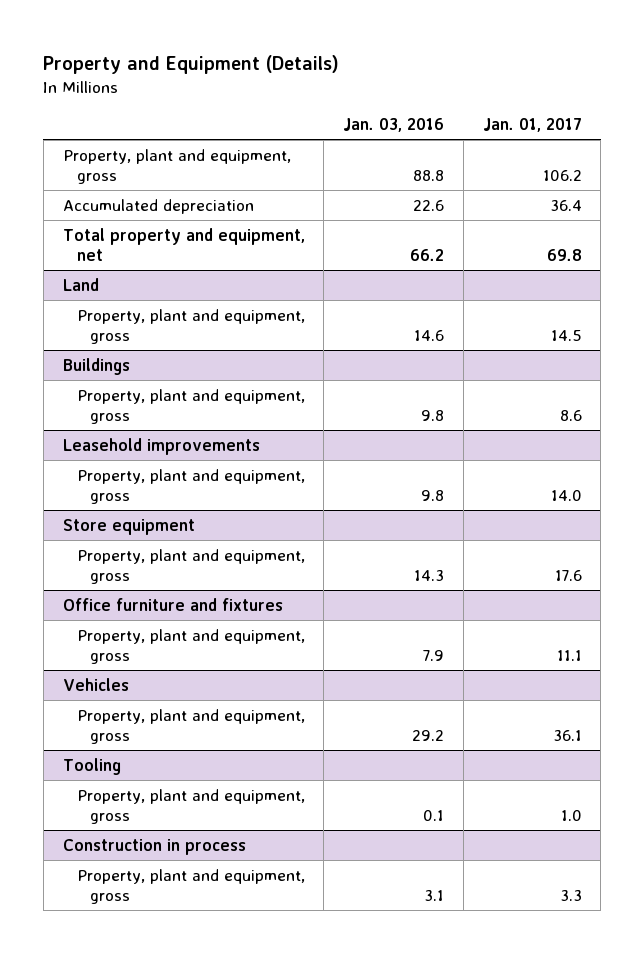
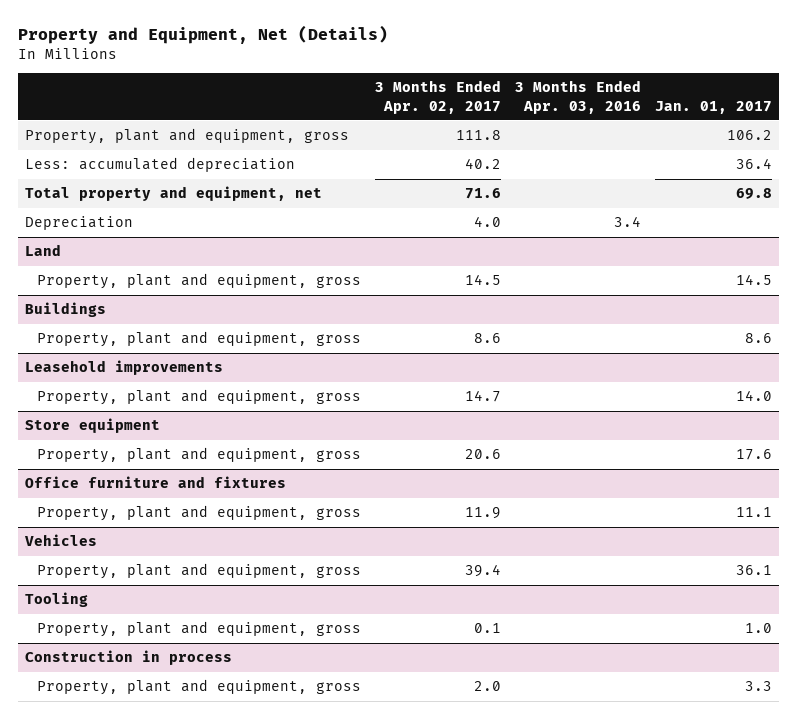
[43,54,340,74] Property and Equipment (Details) -> [18,25,389,45] Property and Equipment, Net (Details)
[343,118,445,133] Jan. 03, 2016 -> none
none -> [374,80,501,114] 3 Months Ended Apr. 02, 2017
none -> [514,80,641,114] 3 Months Ended Apr. 03, 2016
[62,198,254,214] Accumulated depreciation -> [25,157,296,173] Less: accumulated depreciation
none -> [25,216,134,231] Depreciation

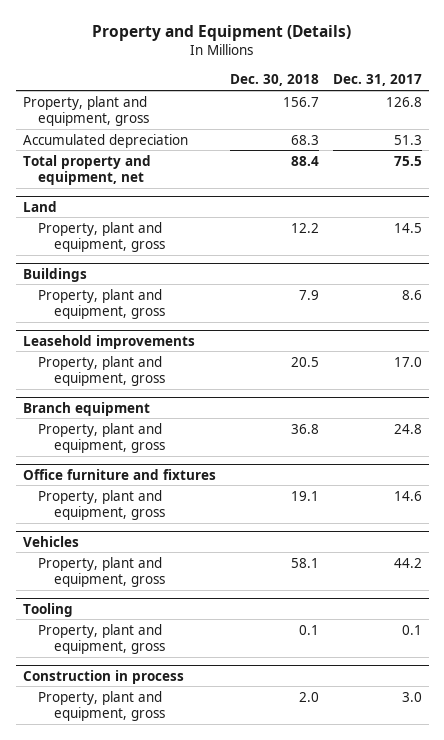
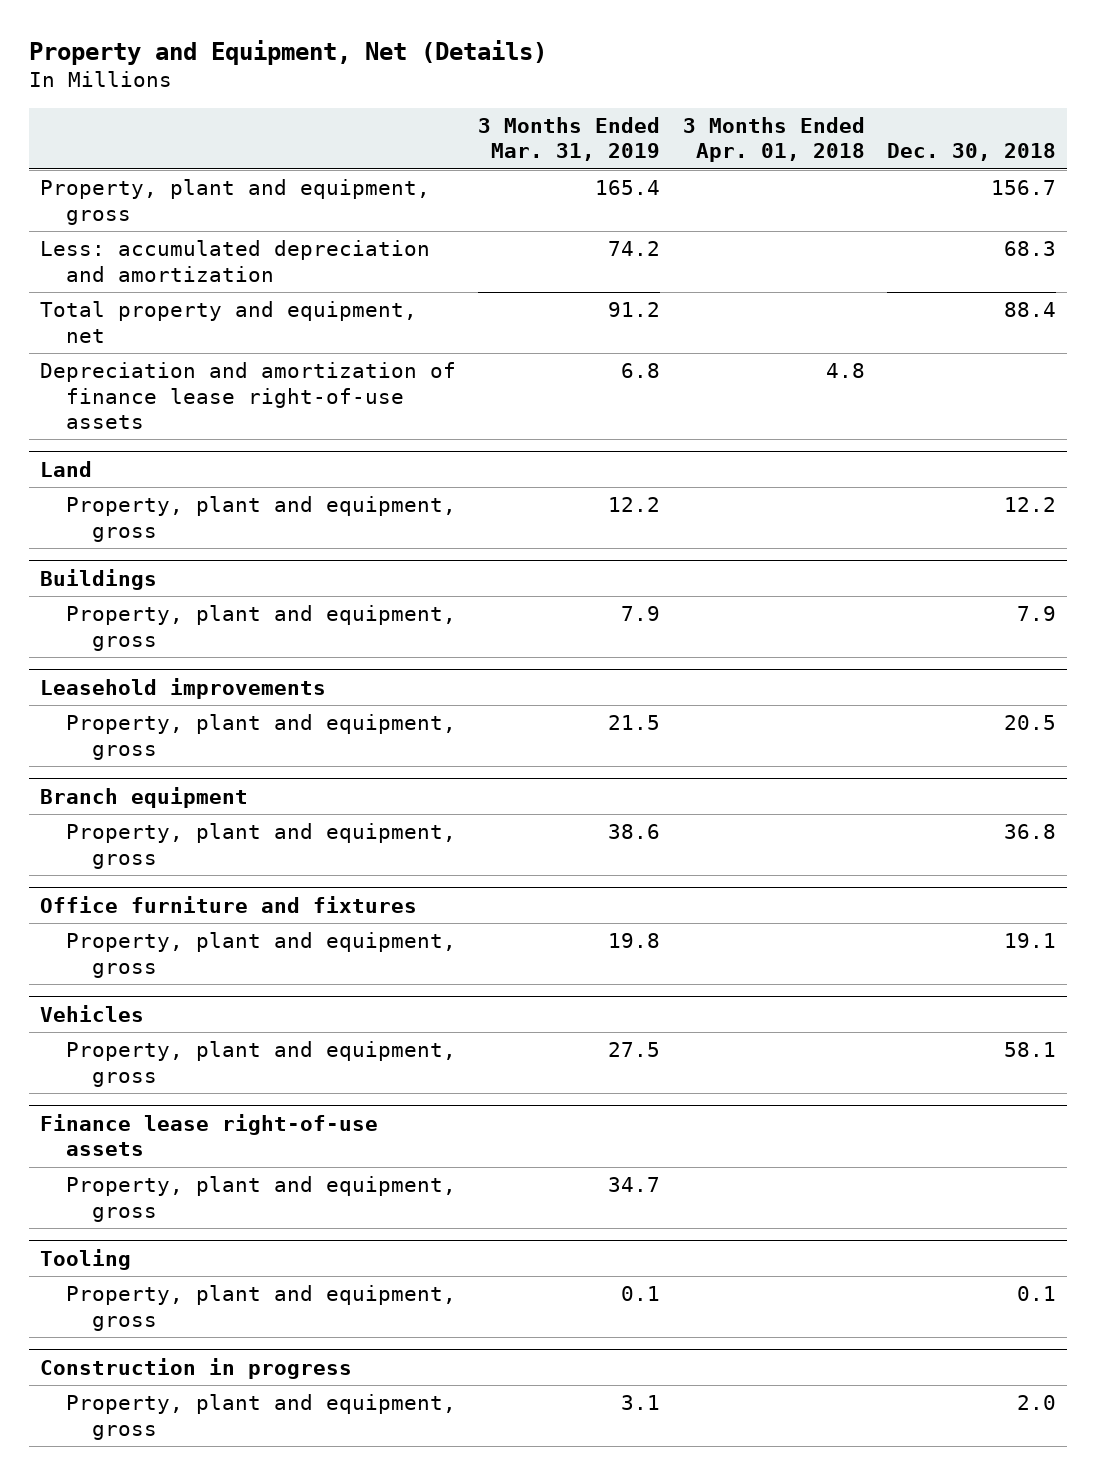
[92,24,352,41] Property and Equipment (Details) -> [28,40,547,66] Property and Equipment, Net (Details)
[332,74,422,87] Dec. 31, 2017 -> none
none -> [478,116,661,162] 3 Months Ended Mar. 31, 2019
none -> [682,116,865,163] 3 Months Ended Apr. 01, 2018
[22,133,188,148] Accumulated depreciation -> [39,240,430,282] Less: accumulated depreciation and amortization
none -> [39,362,456,429] Depreciation and amortization of finance lease right-of-use assets
none -> [39,1113,378,1157] Finance lease right-of-use assets
none -> [66,1176,457,1222] Property, plant and equipment, gross
[22,669,184,684] Construction in process -> [39,1357,352,1379] Construction in progress

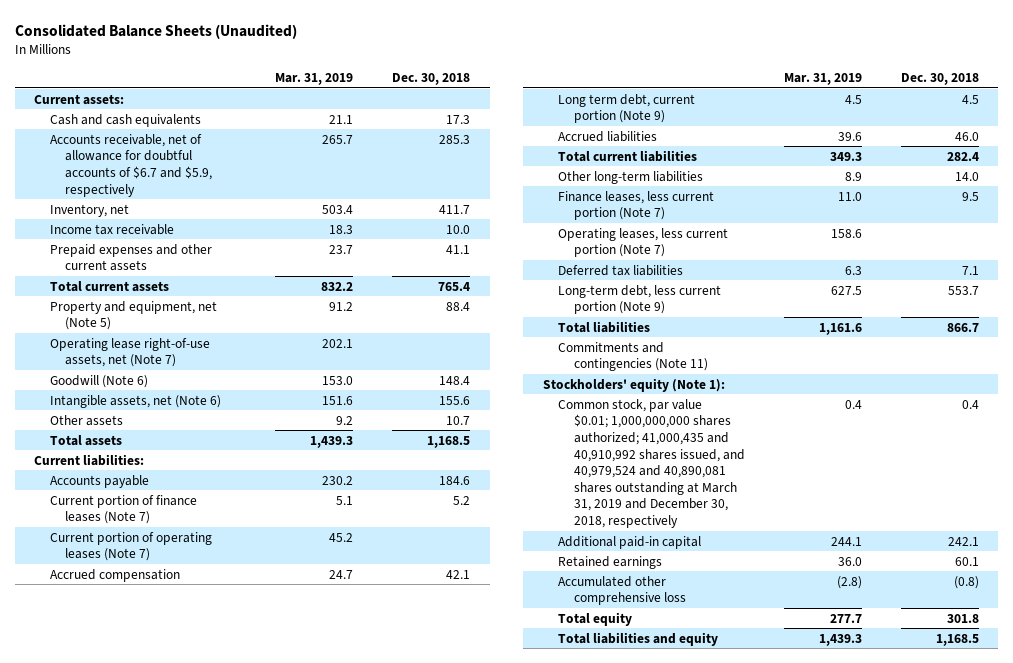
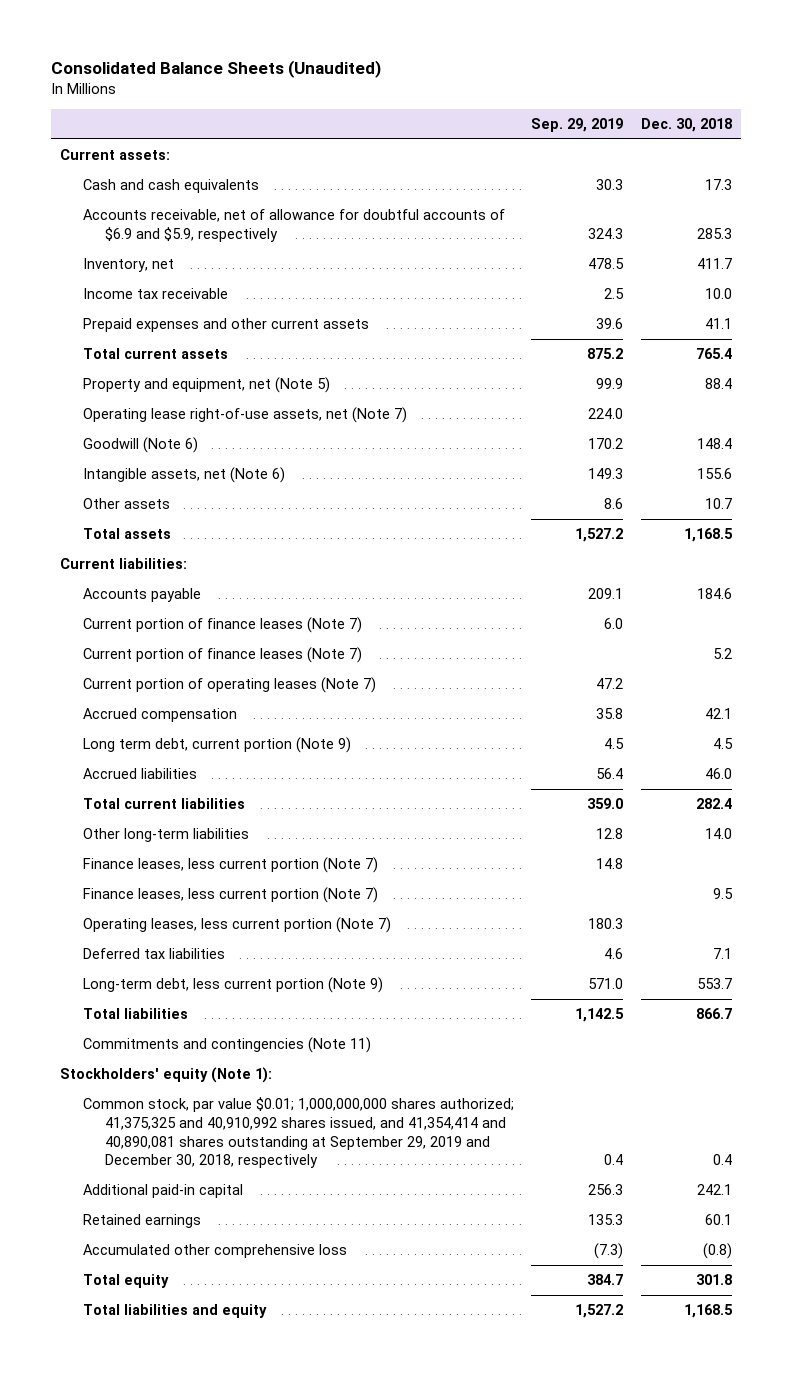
[275,73,354,86] Mar. 31, 2019 -> none
none -> [531,118,624,133] Sep. 29, 2019
[49,133,213,197] Accounts receivable, net of allowance for doubtful accounts of $6.7 and $5.9, respectively -> [82,209,505,243] Accounts receivable, net of allowance for doubtful accounts of $6.9 and $5.9, respectively
none -> [82,617,362,634] Current portion of finance leases (Note 7)
none -> [82,857,378,874] Finance leases, less current portion (Note 7)
[558,398,746,529] Common stock, par value $0.01; 1,000,000,000 shares authorized; 41,000,435 and 40,910,992 shares issued, and 40,979,524 and 40,890,081 shares outstanding at March 31, 2019 and December 30, 2018, respectively -> [82,1097,514,1169] Common stock, par value $0.01; 1,000,000,000 shares authorized; 41,375,325 and 40,910,992 shares issued, and 41,354,414 and 40,890,081 shares outstanding at September 29, 2019 and December 30, 2018, respectively

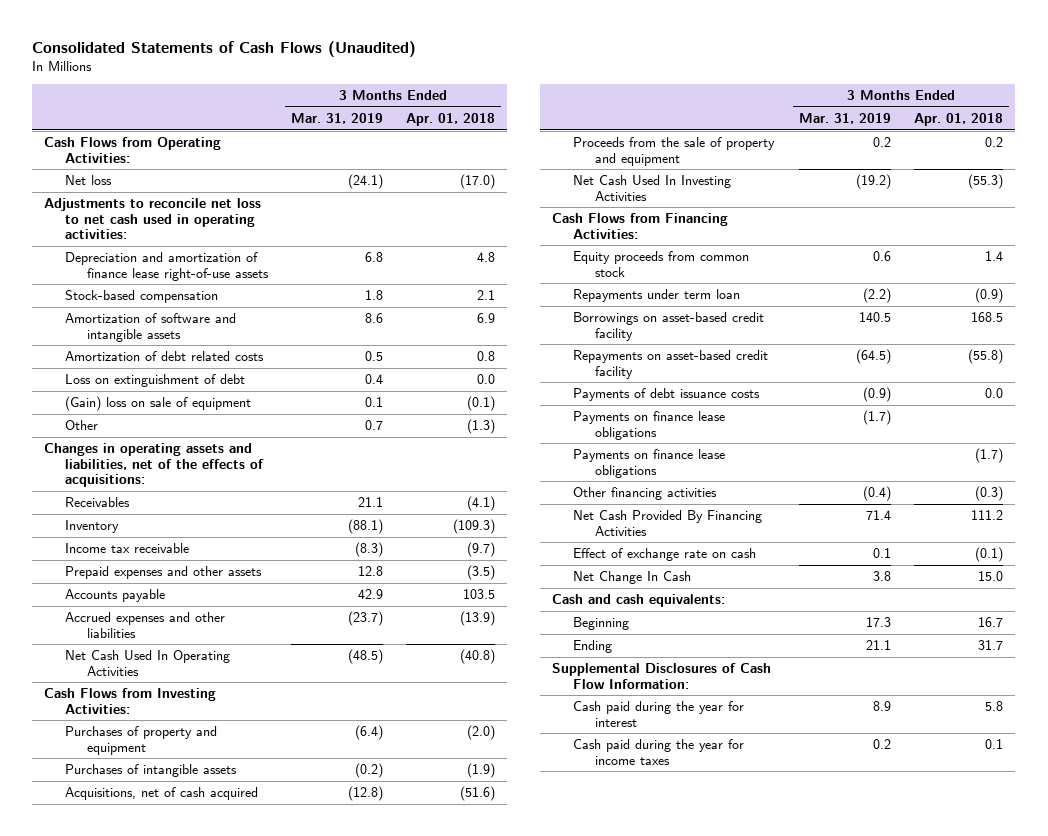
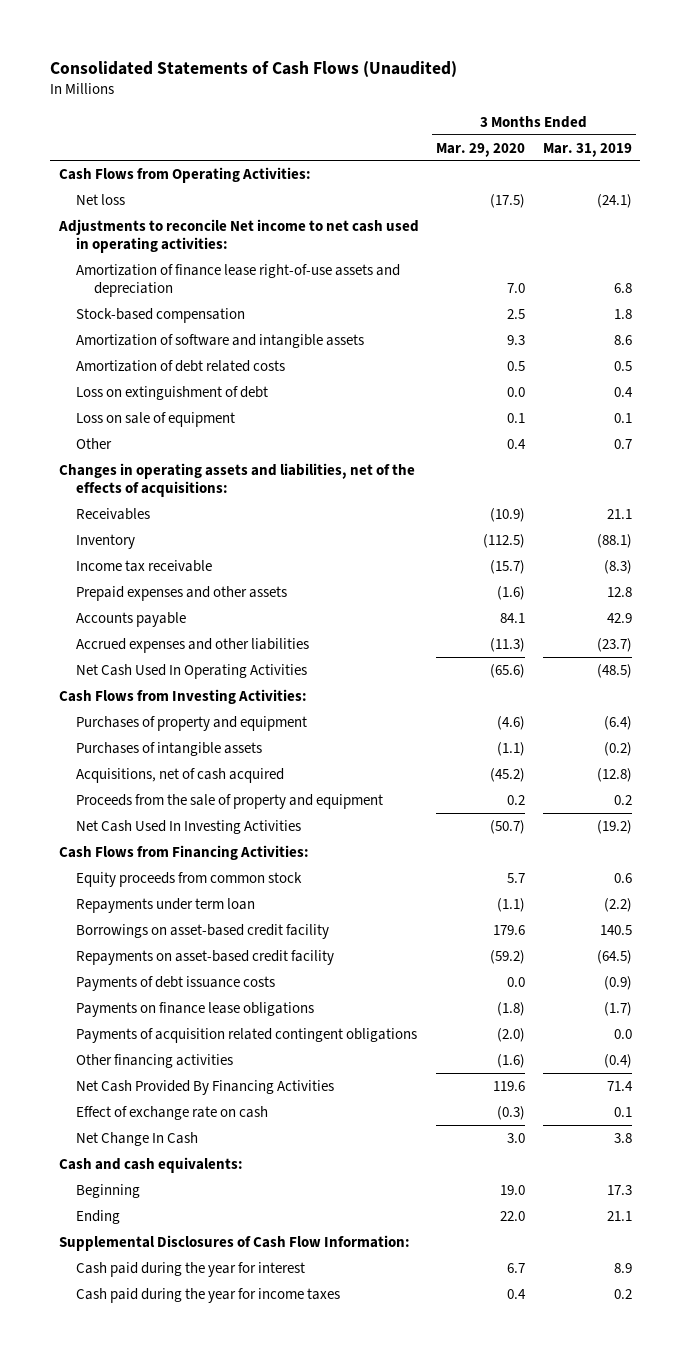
[406,112,496,126] Apr. 01, 2018 -> none
none -> [436,142,526,157] Mar. 29, 2020
[44,197,262,240] Adjustments to reconcile net loss to net cash used in operating activities: -> [58,218,420,253] Adjustments to reconcile Net income to net cash used in operating activities:
[65,251,269,281] Depreciation and amortization of finance lease right-of-use assets -> [76,263,401,297] Amortization of finance lease right-of-use assets and depreciation
[65,395,252,411] (Gain) loss on sale of equipment -> [76,411,236,427] Loss on sale of equipment
[573,448,726,478] Payments on finance lease obligations -> none
none -> [76,1027,418,1043] Payments of acquisition related contingent obligations

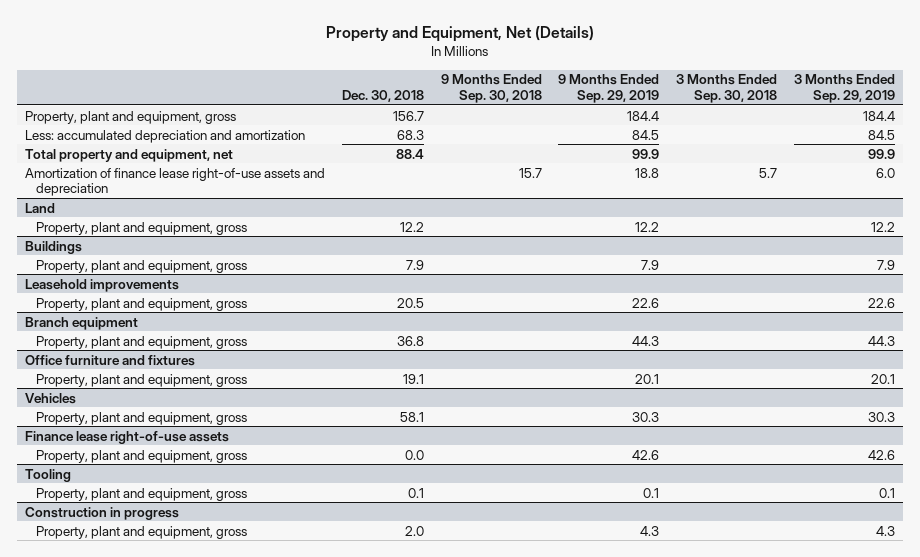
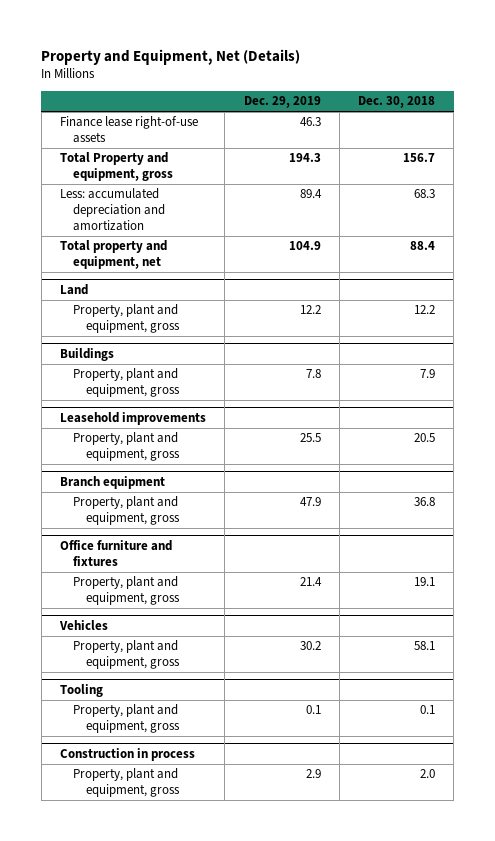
[440,74,542,103] 9 Months Ended Sep. 30, 2018 -> none
[558,74,660,103] 9 Months Ended Sep. 29, 2019 -> none
[676,74,778,103] 3 Months Ended Sep. 30, 2018 -> none
[794,74,896,103] 3 Months Ended Sep. 29, 2019 -> none
none -> [243,96,321,109] Dec. 29, 2019
none -> [59,116,198,144] Finance lease right-of-use assets
[24,110,236,124] Property, plant and equipment, gross -> [59,152,173,182] Total Property and equipment, gross
[24,167,325,197] Amortization of finance lease right-of-use assets and depreciation -> none
[24,430,229,444] Finance lease right-of-use assets -> none
[36,449,248,463] Property, plant and equipment, gross -> none
[24,506,179,520] Construction in progress -> [59,748,195,762] Construction in process

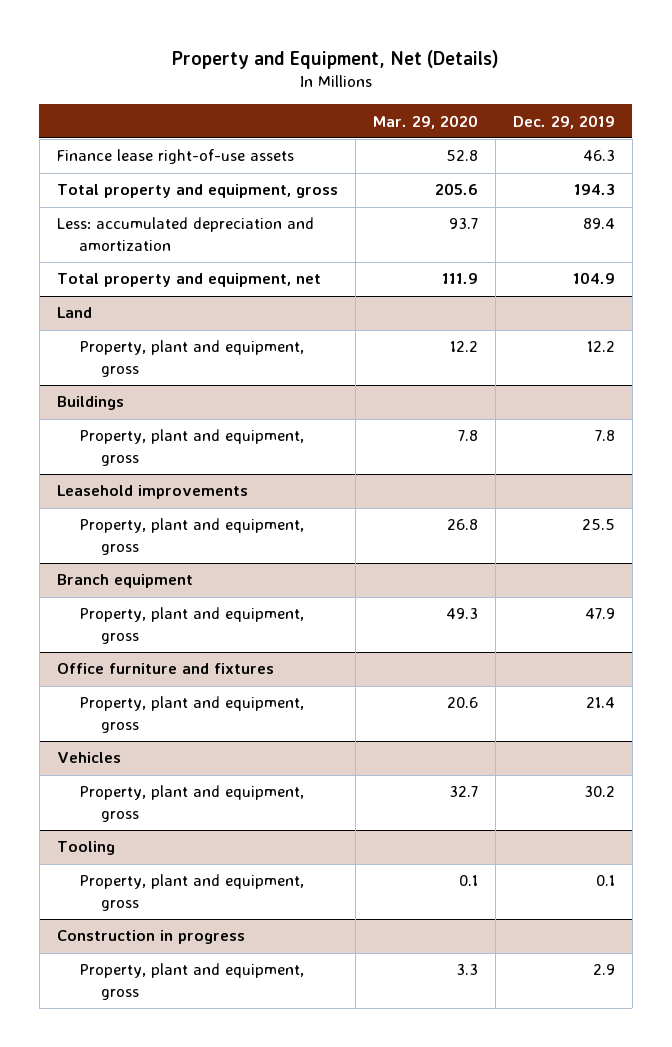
[358,96,436,109] Dec. 30, 2018 -> none
none -> [372,114,478,129] Mar. 29, 2020
[59,152,173,182] Total Property and equipment, gross -> [56,184,338,199] Total property and equipment, gross
[59,748,195,762] Construction in process -> [56,930,245,945] Construction in progress

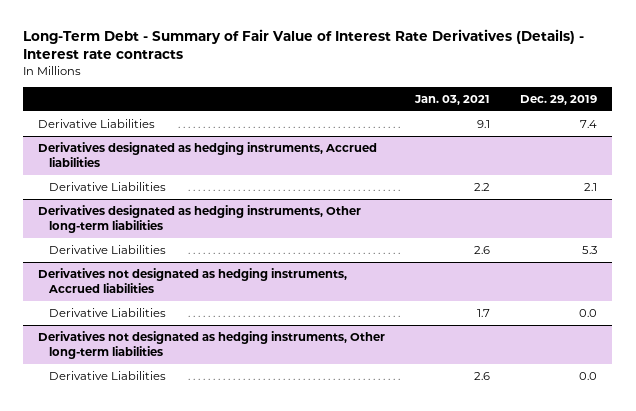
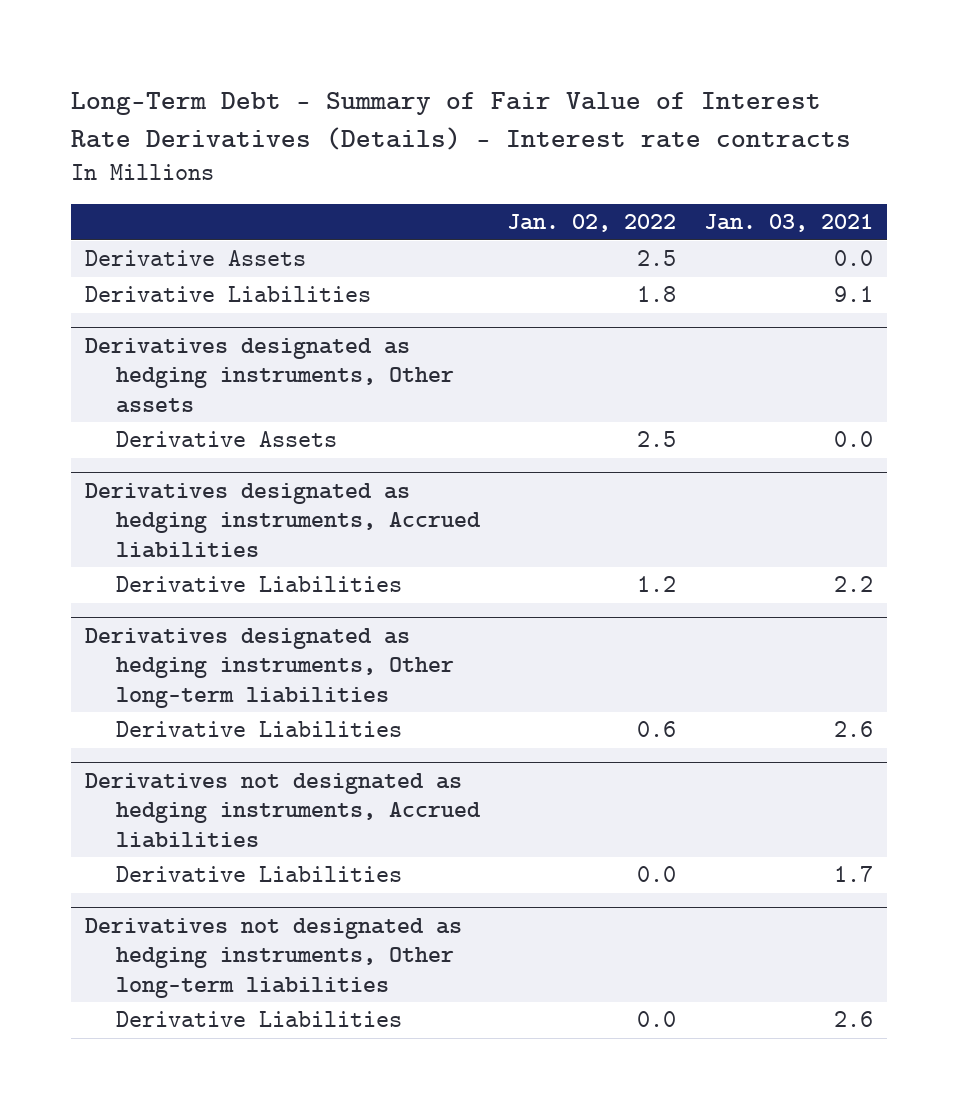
[520,94,598,105] Dec. 29, 2019 -> none
none -> [507,214,677,233] Jan. 02, 2022
none -> [85,250,307,267] Derivative Assets
none -> [85,337,454,413] Derivatives designated as hedging instruments, Other assets
none -> [115,431,337,448] Derivative Assets

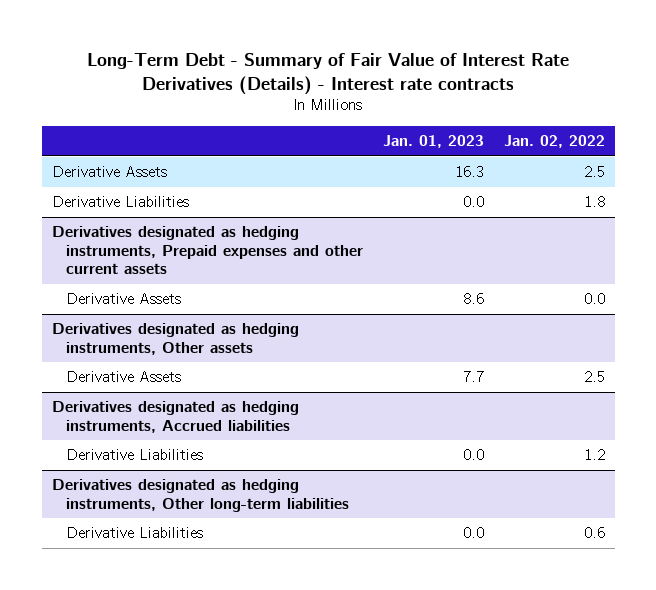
[704,214,874,233] Jan. 03, 2021 -> none
none -> [382,135,484,149] Jan. 01, 2023
none -> [51,226,363,275] Derivatives designated as hedging instruments, Prepaid expenses and other current assets
none -> [65,293,181,305] Derivative Assets
[85,772,481,848] Derivatives not designated as hedging instruments, Accrued liabilities -> none
[115,866,402,883] Derivative Liabilities -> none
[85,917,463,998] Derivatives not designated as hedging instruments, Other long-term liabilities -> none
[115,1011,402,1028] Derivative Liabilities -> none

